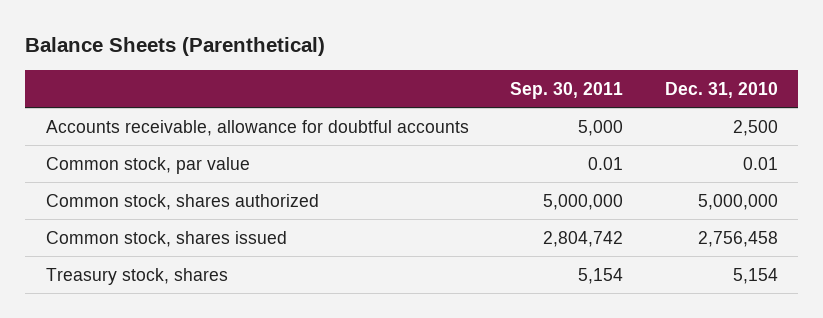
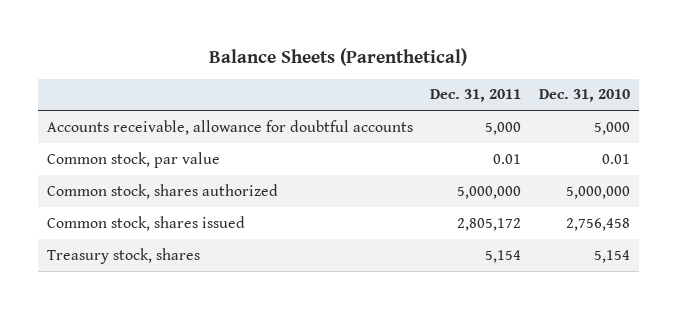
[510,81,624,99] Sep. 30, 2011 -> none
none -> [430,89,522,103] Dec. 31, 2011
[732,119,778,136] 2,500 -> [594,121,631,135] 5,000

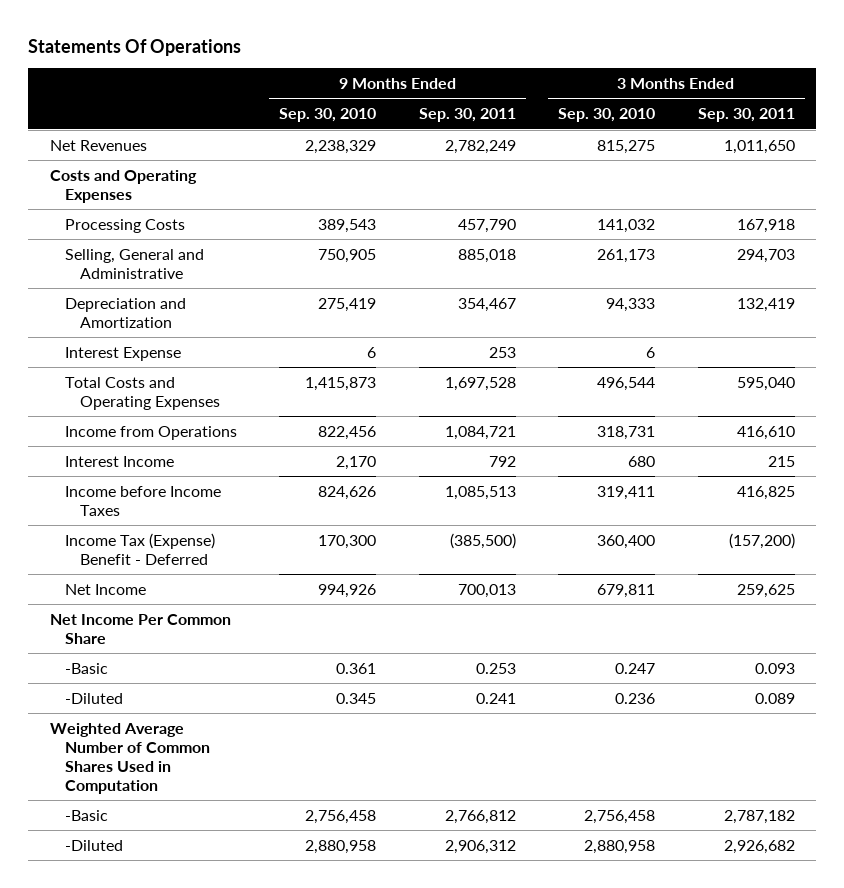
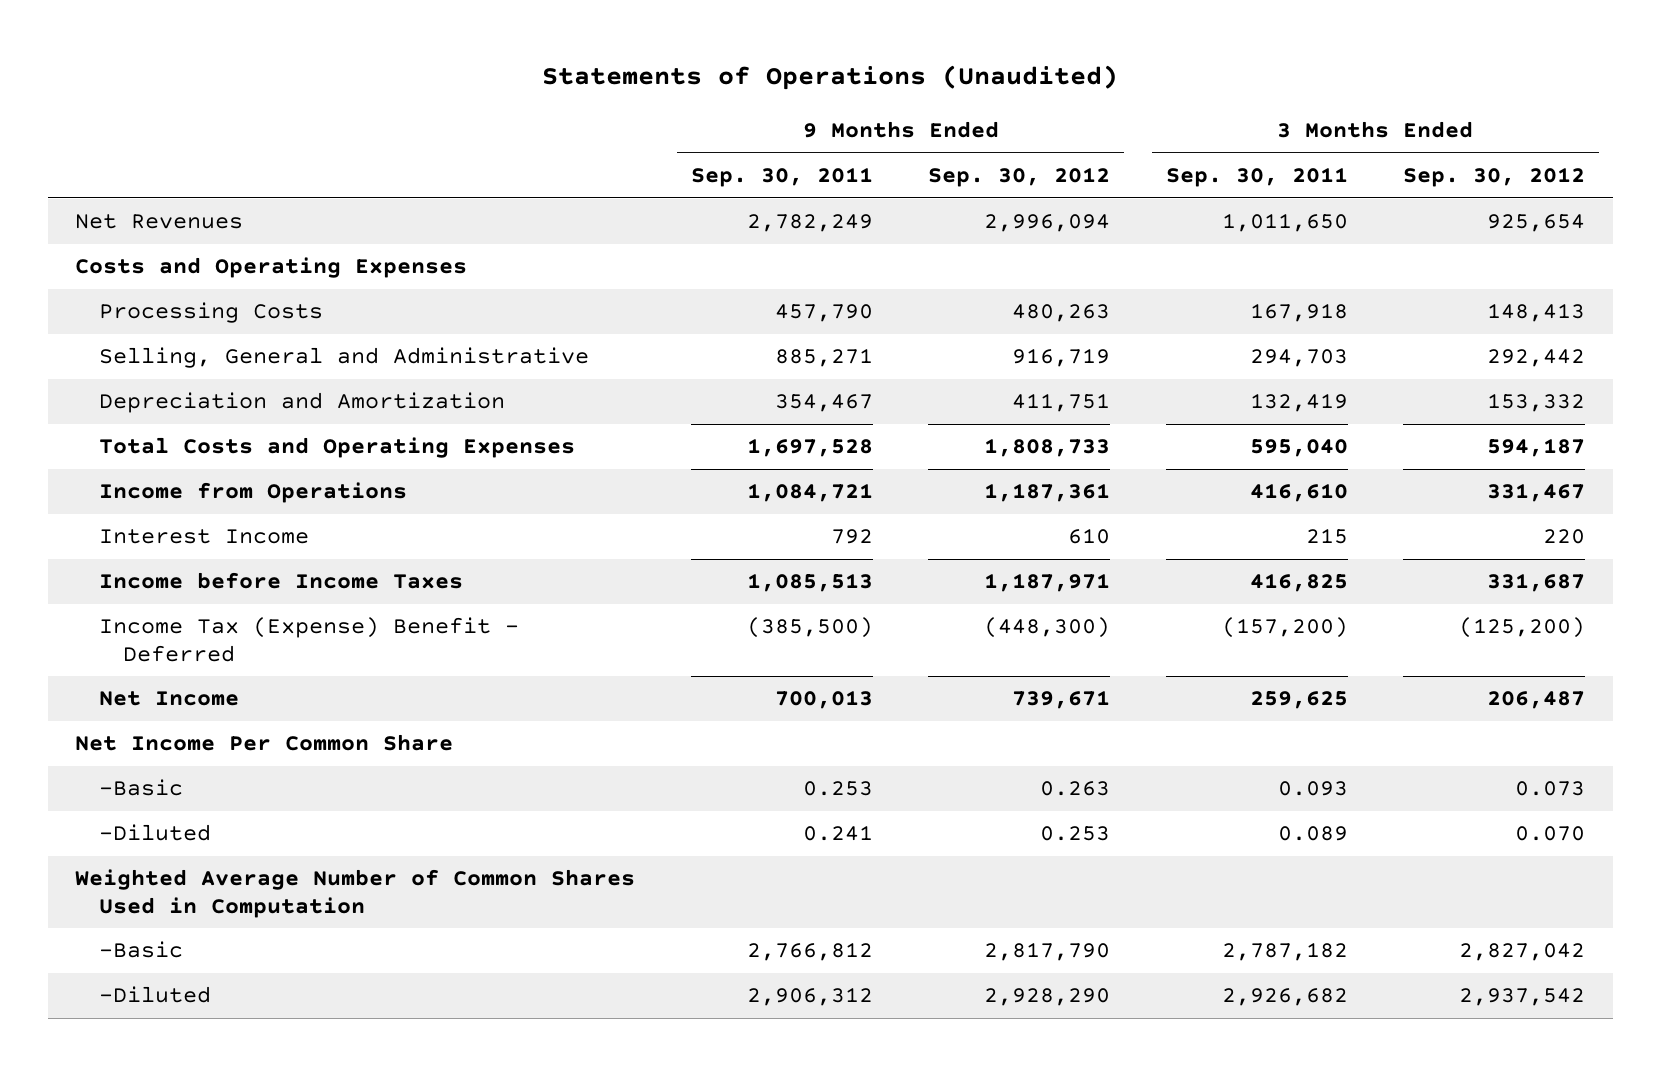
[28,38,242,56] Statements Of Operations -> [542,65,1119,91] Statements of Operations (Unaudited)
[279,108,377,123] Sep. 30, 2010 -> none
[558,108,656,123] Sep. 30, 2010 -> none
none -> [928,167,1111,188] Sep. 30, 2012
none -> [1403,167,1586,188] Sep. 30, 2012
[457,248,516,263] 885,018 -> [774,348,873,368] 885,271
[64,346,181,361] Interest Expense -> none

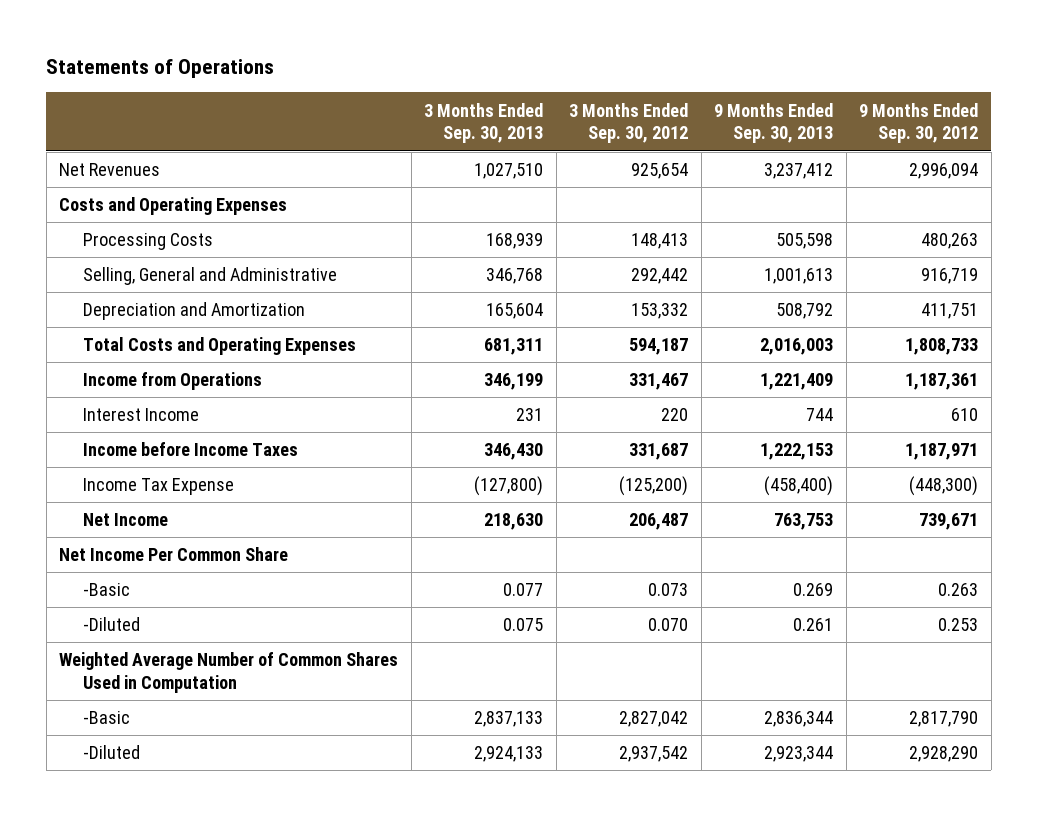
[542,65,1119,91] Statements of Operations (Unaudited) -> [46,59,275,79] Statements of Operations
[690,167,873,188] Sep. 30, 2011 -> none
[1165,167,1348,188] Sep. 30, 2011 -> none
none -> [424,102,544,144] 3 Months Ended Sep. 30, 2013
none -> [714,102,834,144] 9 Months Ended Sep. 30, 2013
[99,617,520,662] Income Tax (Expense) Benefit - Deferred -> [83,478,235,496] Income Tax Expense

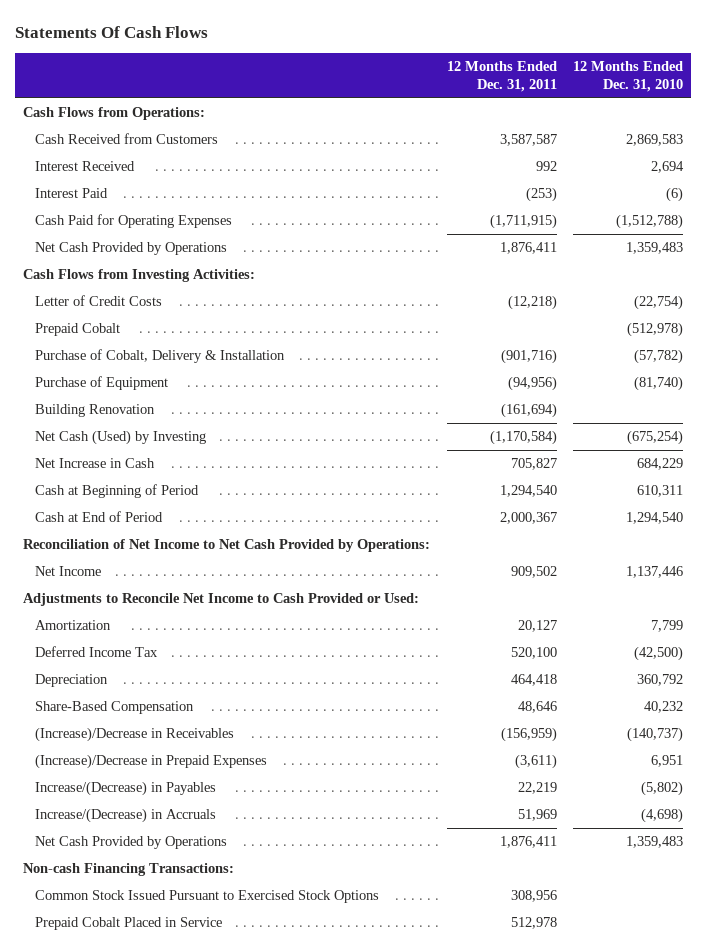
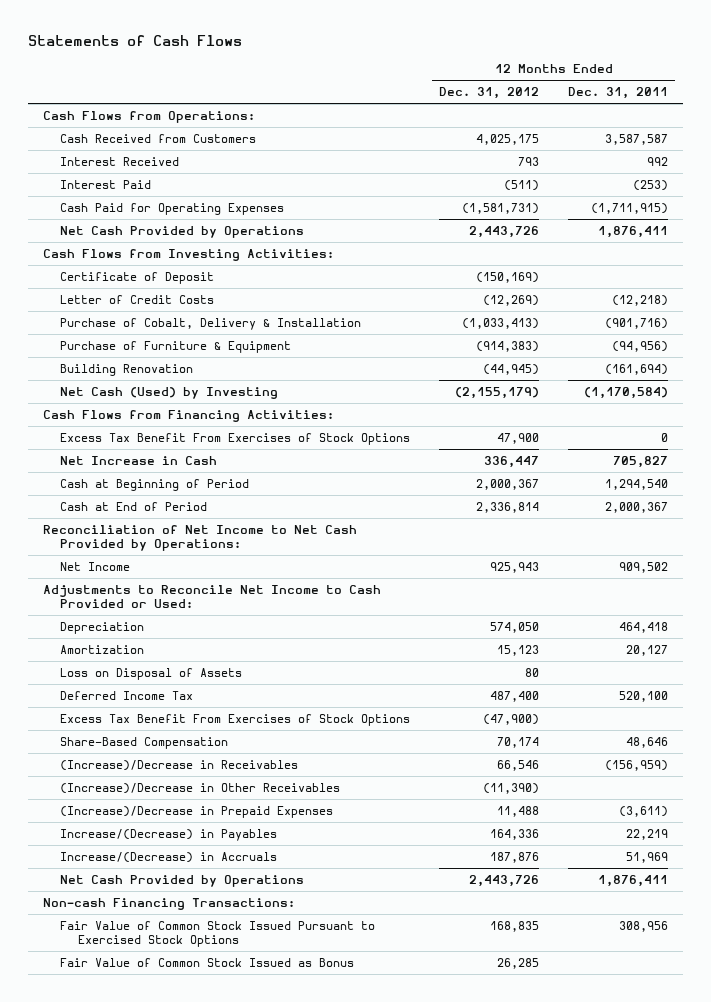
[15,26,209,39] Statements Of Cash Flows -> [28,35,243,47] Statements of Cash Flows
[572,61,683,92] 12 Months Ended Dec. 31, 2010 -> none
none -> [439,87,540,100] Dec. 31, 2012
none -> [60,271,215,284] Certificate of Deposit
[34,323,120,337] Prepaid Cobalt -> none
[34,376,168,391] Purchase of Equipment -> [60,340,292,353] Purchase of Furniture & Equipment
none -> [42,409,334,422] Cash Flows from Financing Activities:
none -> [60,432,411,445] Excess Tax Benefit From Exercises of Stock Options
[34,674,108,688] Depreciation -> [60,621,145,634] Depreciation
none -> [60,667,243,680] Loss on Disposal of Assets
none -> [60,713,411,726] Excess Tax Benefit From Exercises of Stock Options
none -> [60,782,341,794] (Increase)/Decrease in Other Receivables
[34,917,222,931] Prepaid Cobalt Placed in Service -> none
[34,890,379,904] Common Stock Issued Pursuant to Exercised Stock Options -> [60,920,376,947] Fair Value of Common Stock Issued Pursuant to Exercised Stock Options
none -> [60,957,355,967] Fair Value of Common Stock Issued as Bonus

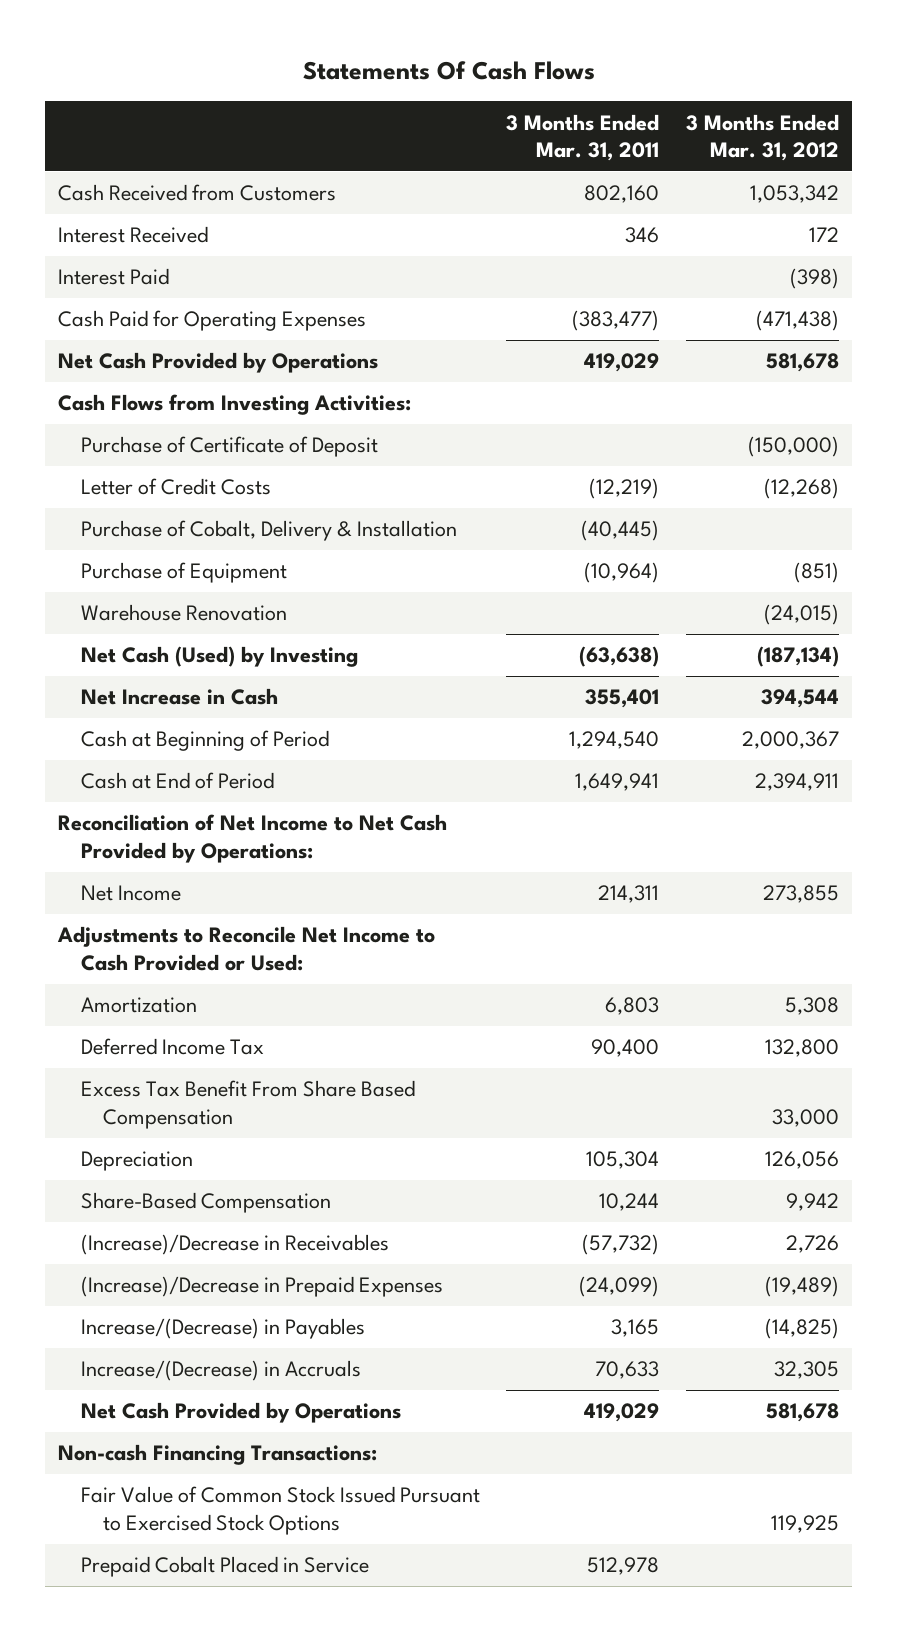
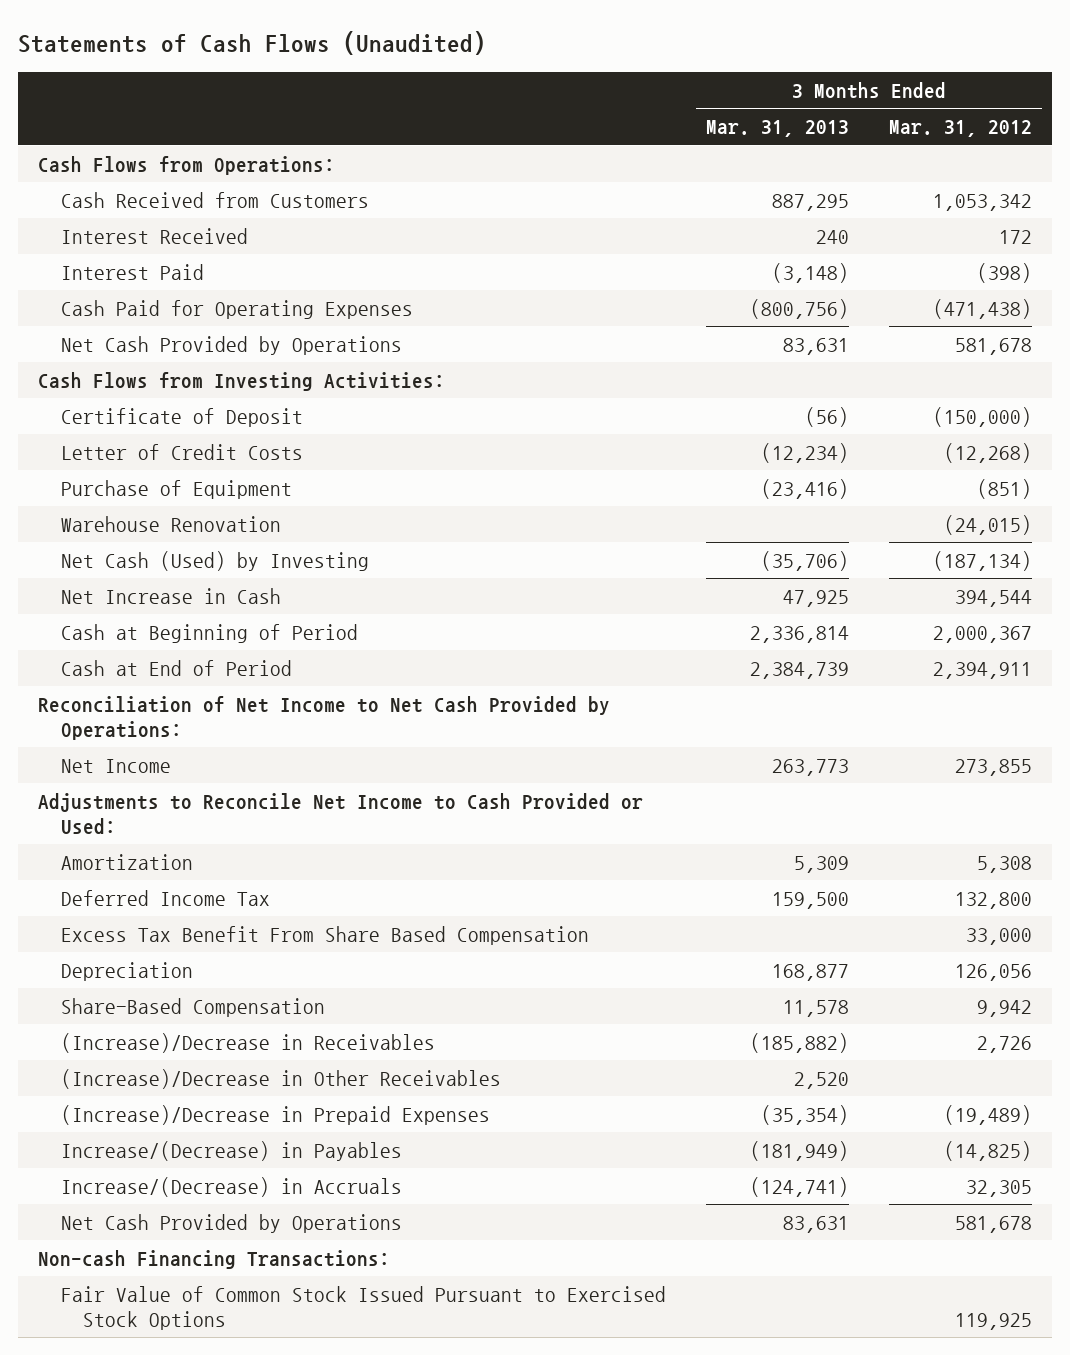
[302,61,595,81] Statements Of Cash Flows -> [18,31,487,56] Statements of Cash Flows (Unaudited)
[506,113,660,161] 3 Months Ended Mar. 31, 2011 -> none
none -> [705,120,849,138] Mar. 31, 2013
none -> [38,155,336,175] Cash Flows from Operations:
[80,436,378,458] Purchase of Certificate of Deposit -> [60,407,303,427] Certificate of Deposit
[80,520,457,542] Purchase of Cobalt, Delivery & Installation -> none
none -> [60,1068,501,1089] (Increase)/Decrease in Other Receivables
[80,1556,369,1578] Prepaid Cobalt Placed in Service -> none

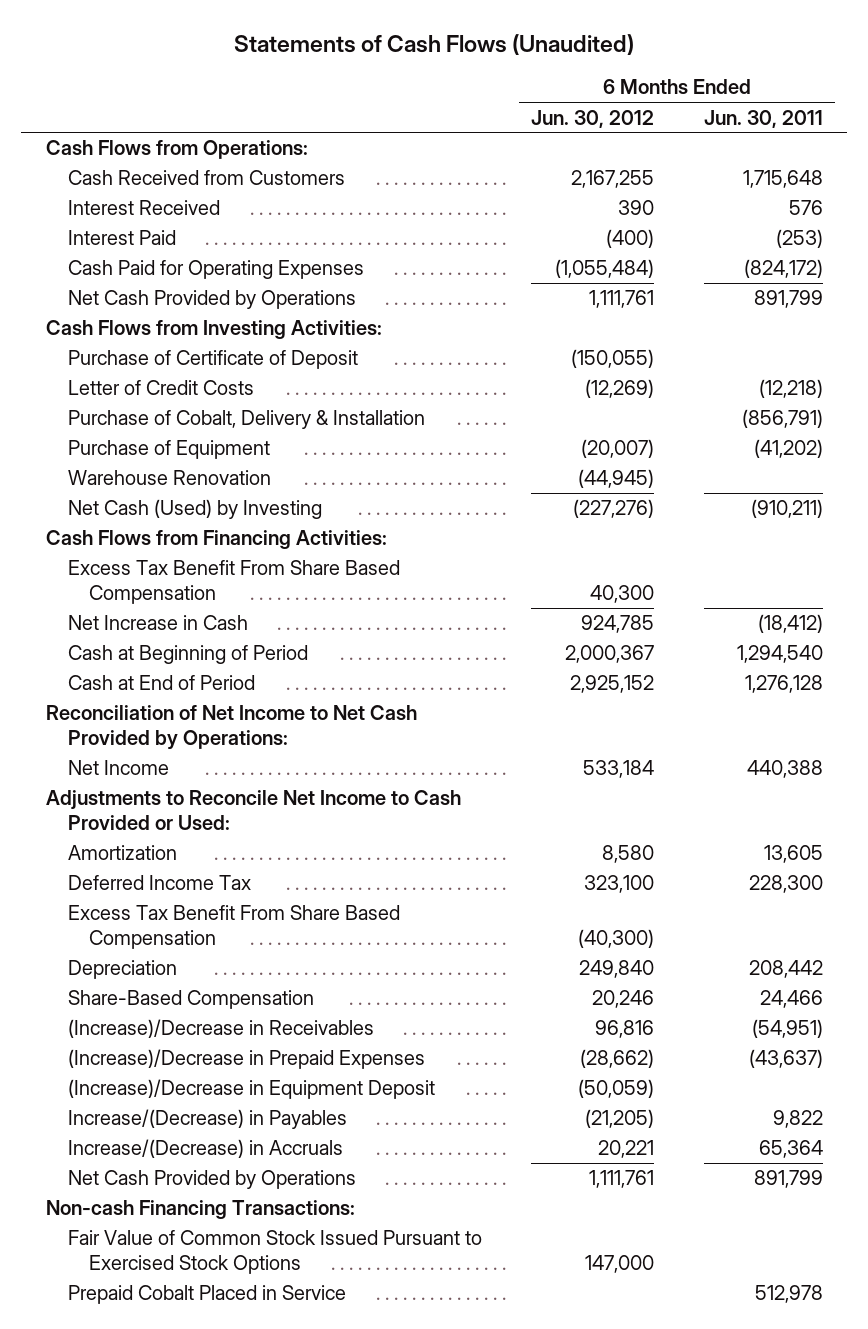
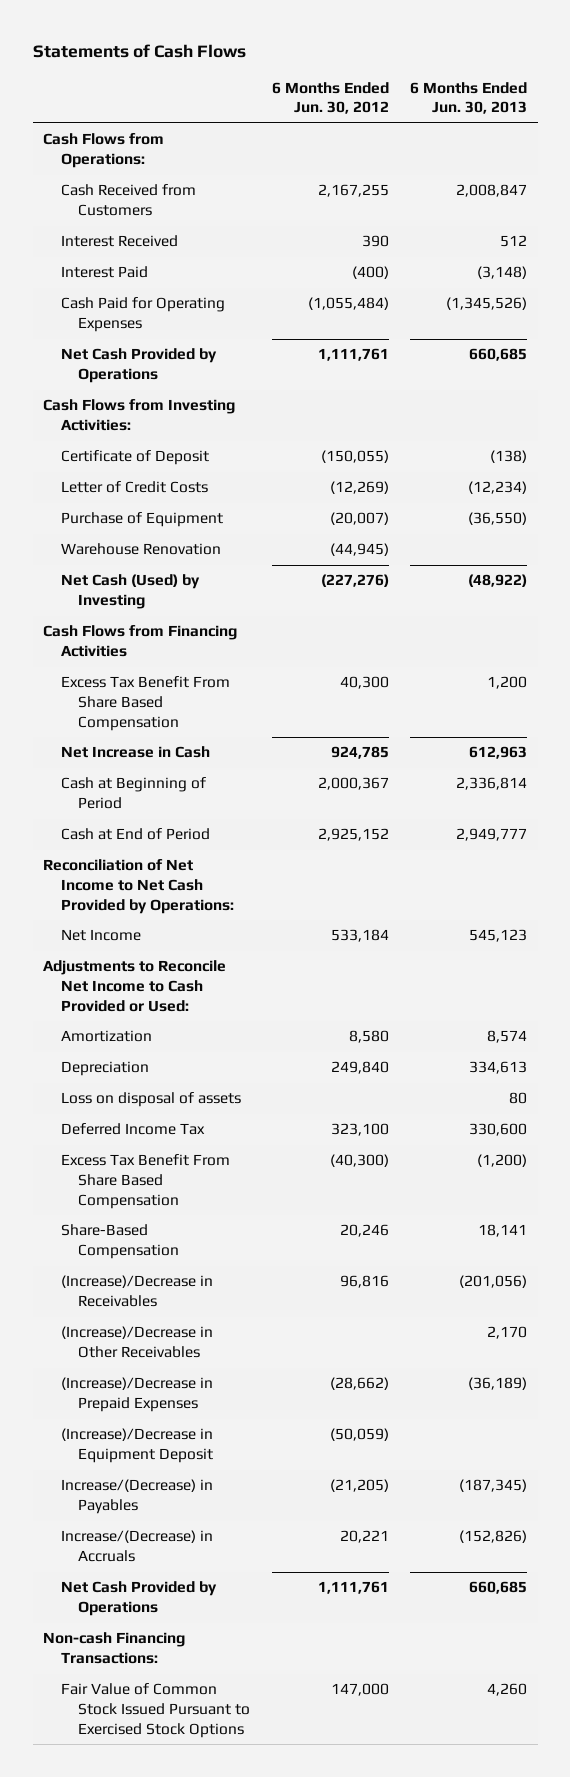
[234,34,635,56] Statements of Cash Flows (Unaudited) -> [32,43,246,58] Statements of Cash Flows
[703,109,823,128] Jun. 30, 2011 -> none
none -> [410,81,528,115] 6 Months Ended Jun. 30, 2013
[67,350,358,370] Purchase of Certificate of Deposit -> [60,450,209,466] Certificate of Deposit
[67,410,425,430] Purchase of Cobalt, Delivery & Installation -> none
[45,530,387,550] Cash Flows from Financing Activities: -> [43,625,238,658] Cash Flows from Financing Activities
[67,960,177,980] Depreciation -> [60,1061,149,1077] Depreciation
none -> [60,1092,241,1108] Loss on disposal of assets
none -> [60,1326,213,1359] (Increase)/Decrease in Other Receivables
[67,1285,346,1305] Prepaid Cobalt Placed in Service -> none

